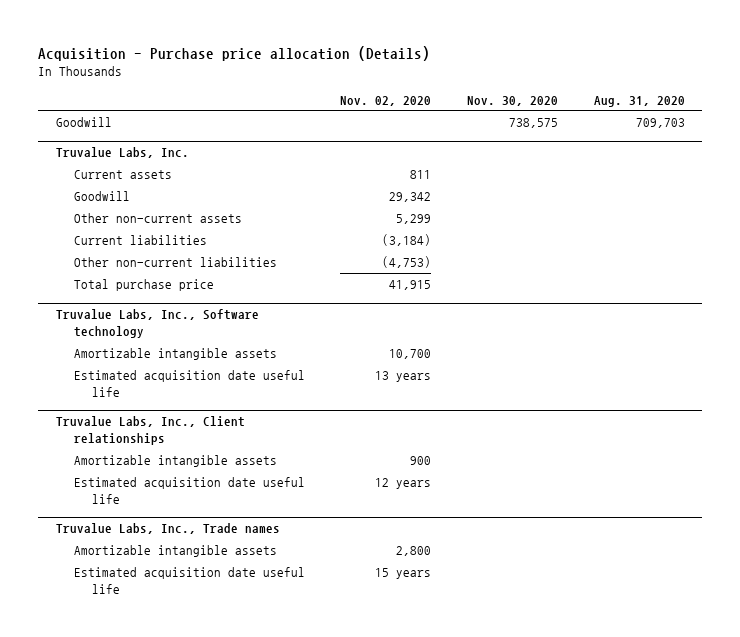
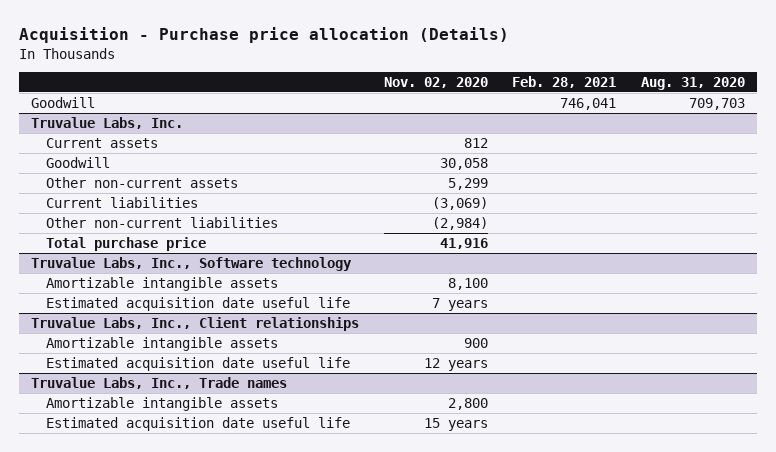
[466,95,558,106] Nov. 30, 2020 -> none
none -> [512,76,617,89] Feb. 28, 2021
[410,170,432,180] 811 -> [463,137,488,148] 812
[389,192,432,203] 29,342 -> [439,157,488,170] 30,058
[382,234,432,247] (3,184) -> [431,196,488,210] (3,069)
[382,256,432,269] (4,753) -> [431,216,488,230] (2,984)
[389,280,432,291] 41,915 -> [439,237,488,249] 41,916
[389,349,432,360] 10,700 -> [447,277,488,290] 8,100
[375,371,432,383] 13 years -> [431,297,488,311] 7 years

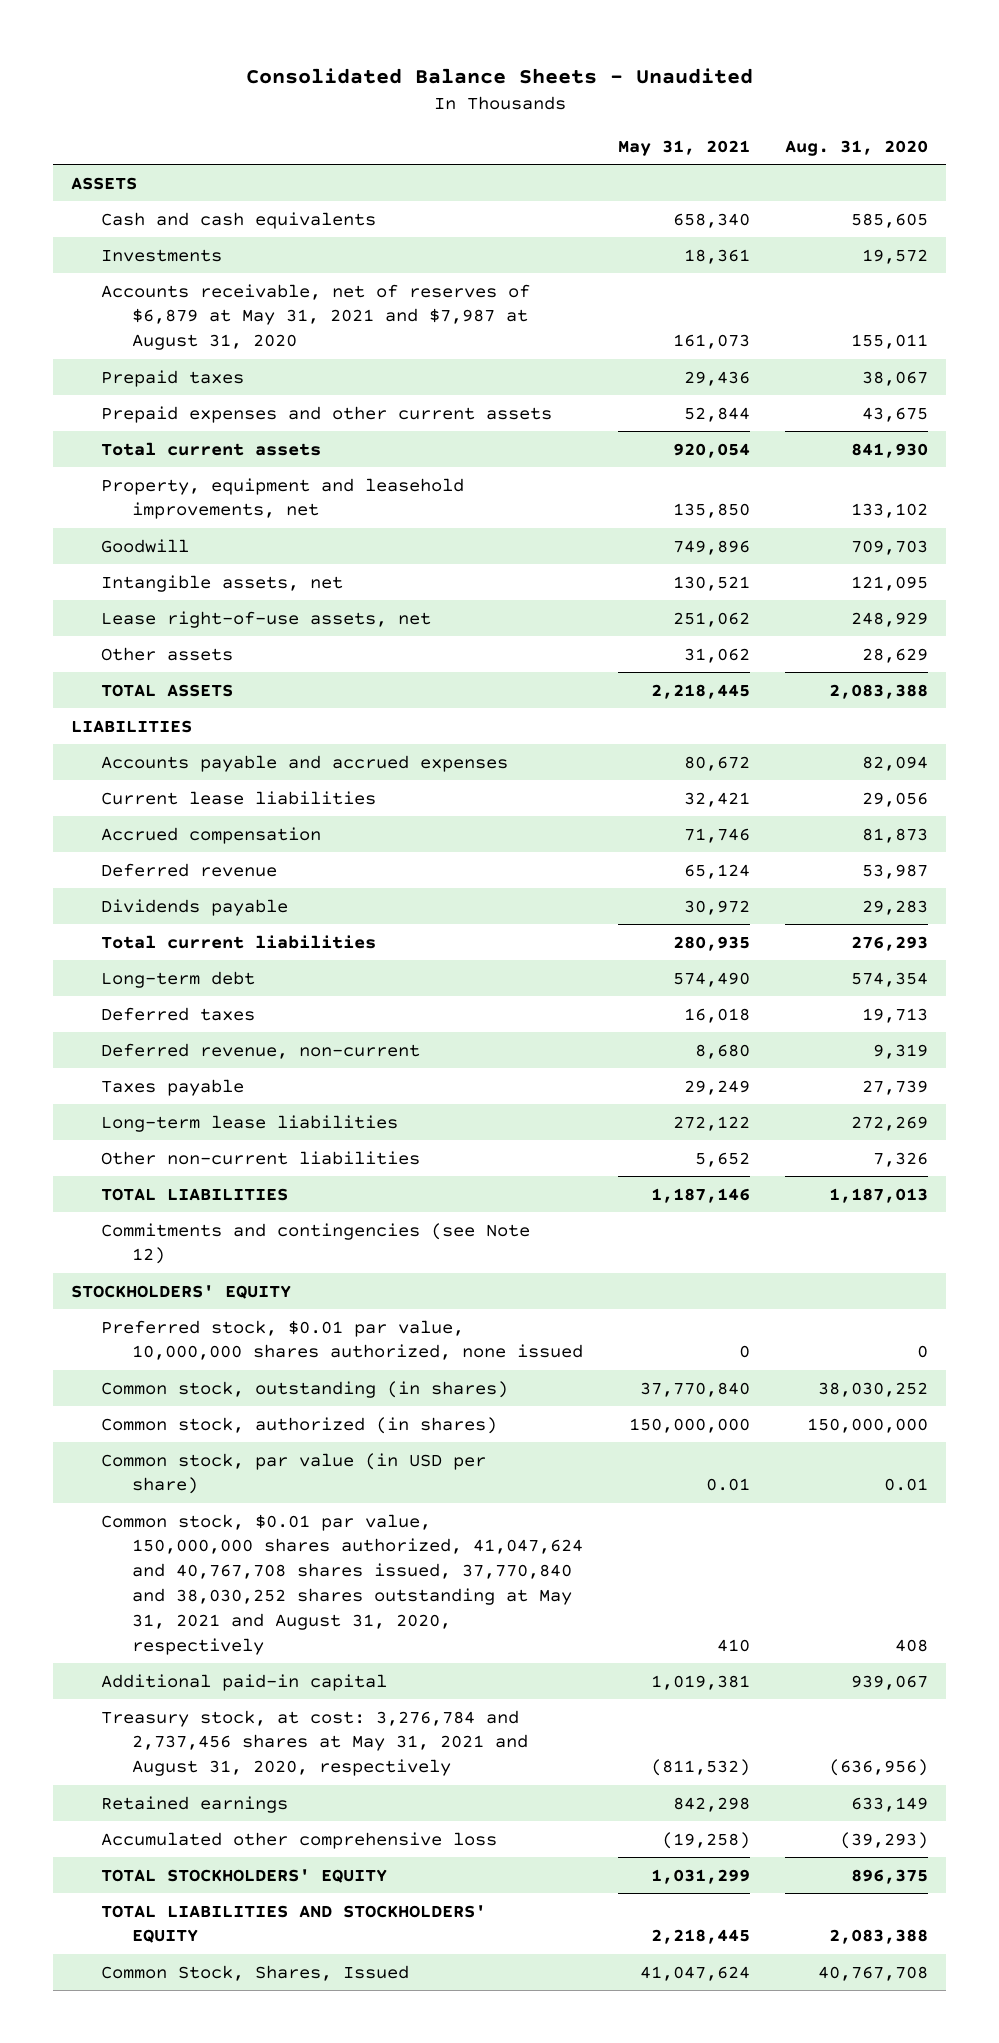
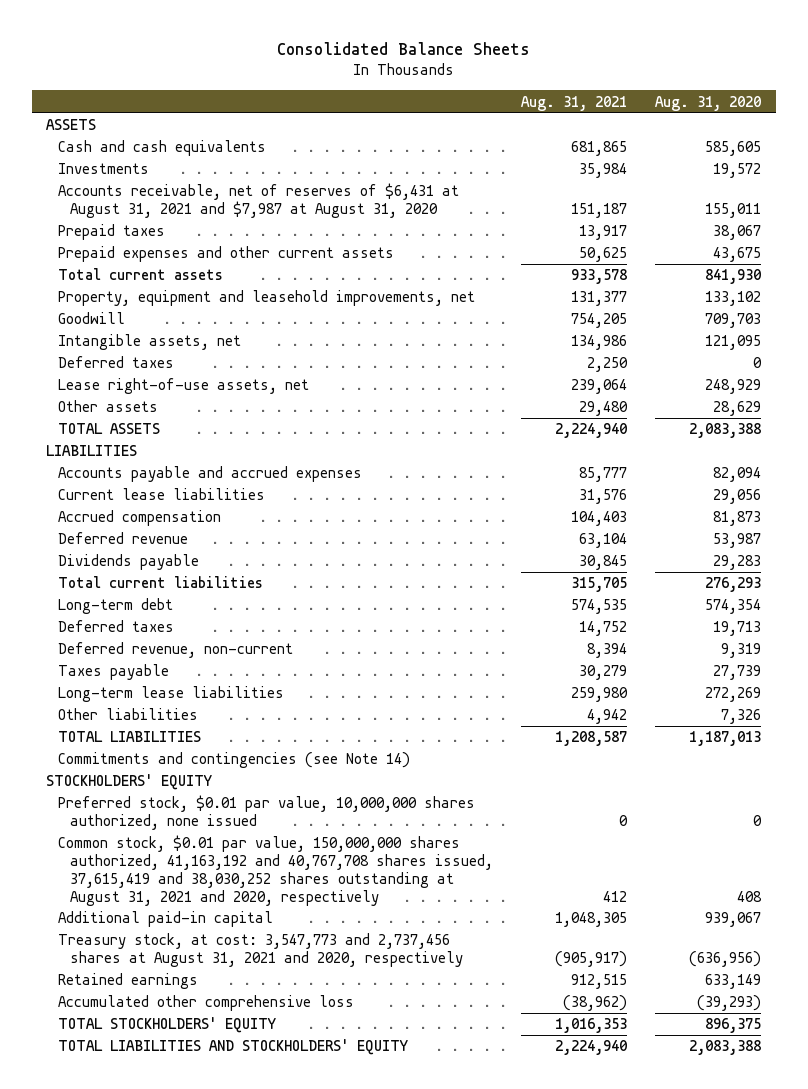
[245,68,753,85] Consolidated Balance Sheets - Unaudited -> [276,42,530,56] Consolidated Balance Sheets
[618,139,751,156] May 31, 2021 -> none
none -> [521,95,628,111] Aug. 31, 2021
[101,283,531,351] Accounts receivable, net of reserves of $6,879 at May 31, 2021 and $7,987 at August 31, 2020 -> [57,183,459,218] Accounts receivable, net of reserves of $6,431 at August 31, 2021 and $7,987 at August 31, 2020
none -> [57,356,174,369] Deferred taxes
[101,1150,421,1165] Other non-current liabilities -> [57,708,198,721] Other liabilities
[101,1222,531,1265] Commitments and contingencies (see Note 12) -> [57,752,410,769] Commitments and contingencies (see Note 14)
[101,1380,509,1398] Common stock, outstanding (in shares) -> none
[101,1416,498,1434] Common stock, authorized (in shares) -> none
[101,1452,487,1495] Common stock, par value (in USD per share) -> none
[101,1513,584,1656] Common stock, $0.01 par value, 150,000,000 shares authorized, 41,047,624 and 40,767,708 shares issued, 37,770,840 and 38,030,252 shares outstanding at May 31, 2021 and August 31, 2020, respectively -> [57,835,493,906] Common stock, $0.01 par value, 150,000,000 shares authorized, 41,163,192 and 40,767,708 shares issued, 37,615,419 and 38,030,252 shares outstanding at August 31, 2021 and 2020, respectively
[101,1709,529,1777] Treasury stock, at cost: 3,276,784 and 2,737,456 shares at May 31, 2021 and August 31, 2020, respectively -> [57,933,463,967] Treasury stock, at cost: 3,547,773 and 2,737,456 shares at August 31, 2021 and 2020, respectively
[101,1964,410,1981] Common Stock, Shares, Issued -> none

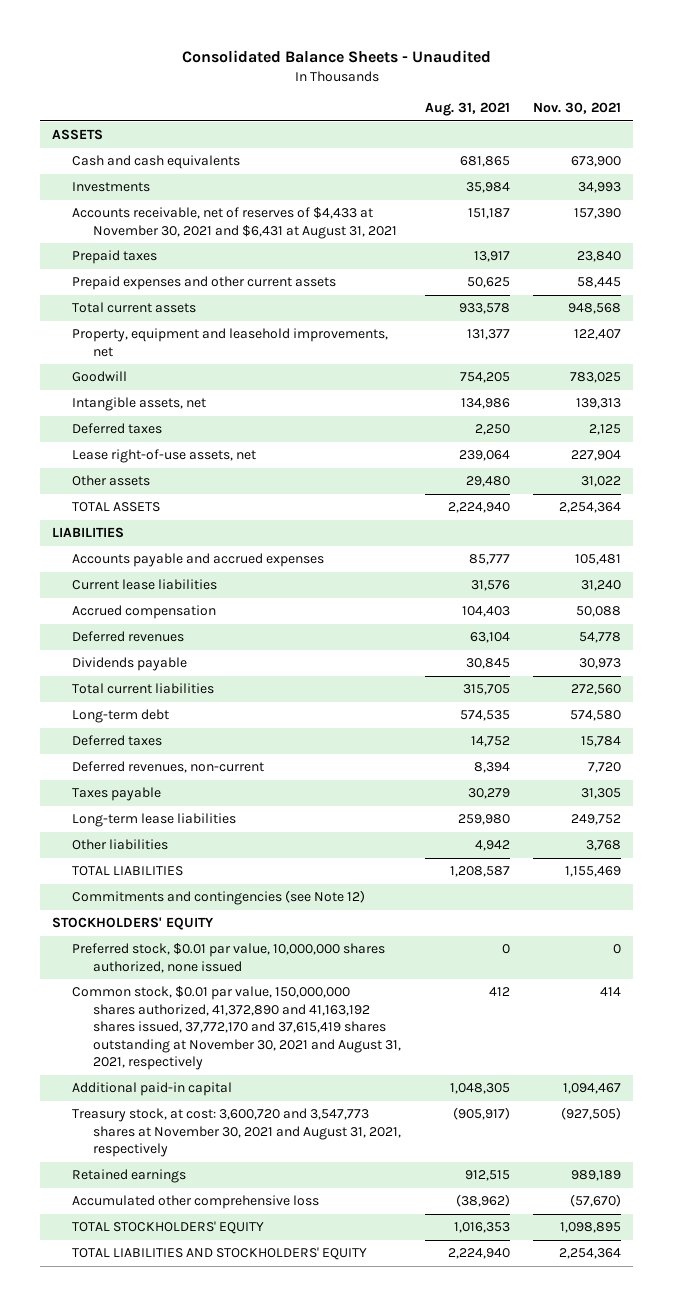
[276,42,530,56] Consolidated Balance Sheets -> [181,49,491,63] Consolidated Balance Sheets - Unaudited
[655,95,762,111] Aug. 31, 2020 -> none
none -> [533,102,622,115] Nov. 30, 2021
[57,183,459,218] Accounts receivable, net of reserves of $6,431 at August 31, 2021 and $7,987 at August 31, 2020 -> [72,207,398,239] Accounts receivable, net of reserves of $4,433 at November 30, 2021 and $6,431 at August 31, 2021
[57,532,188,545] Deferred revenue -> [72,631,185,643] Deferred revenues
[57,642,293,659] Deferred revenue, non-current -> [72,761,265,774] Deferred revenues, non-current
[57,752,410,769] Commitments and contingencies (see Note 14) -> [72,890,366,906] Commitments and contingencies (see Note 12)
[57,835,493,906] Common stock, $0.01 par value, 150,000,000 shares authorized, 41,163,192 and 40,767,708 shares issued, 37,615,419 and 38,030,252 shares outstanding at August 31, 2021 and 2020, respectively -> [72,986,402,1071] Common stock, $0.01 par value, 150,000,000 shares authorized, 41,372,890 and 41,163,192 shares issued, 37,772,170 and 37,615,419 shares outstanding at November 30, 2021 and August 31, 2021, respectively
[57,933,463,967] Treasury stock, at cost: 3,547,773 and 2,737,456 shares at August 31, 2021 and 2020, respectively -> [72,1108,402,1158] Treasury stock, at cost: 3,600,720 and 3,547,773 shares at November 30, 2021 and August 31, 2021, respectively

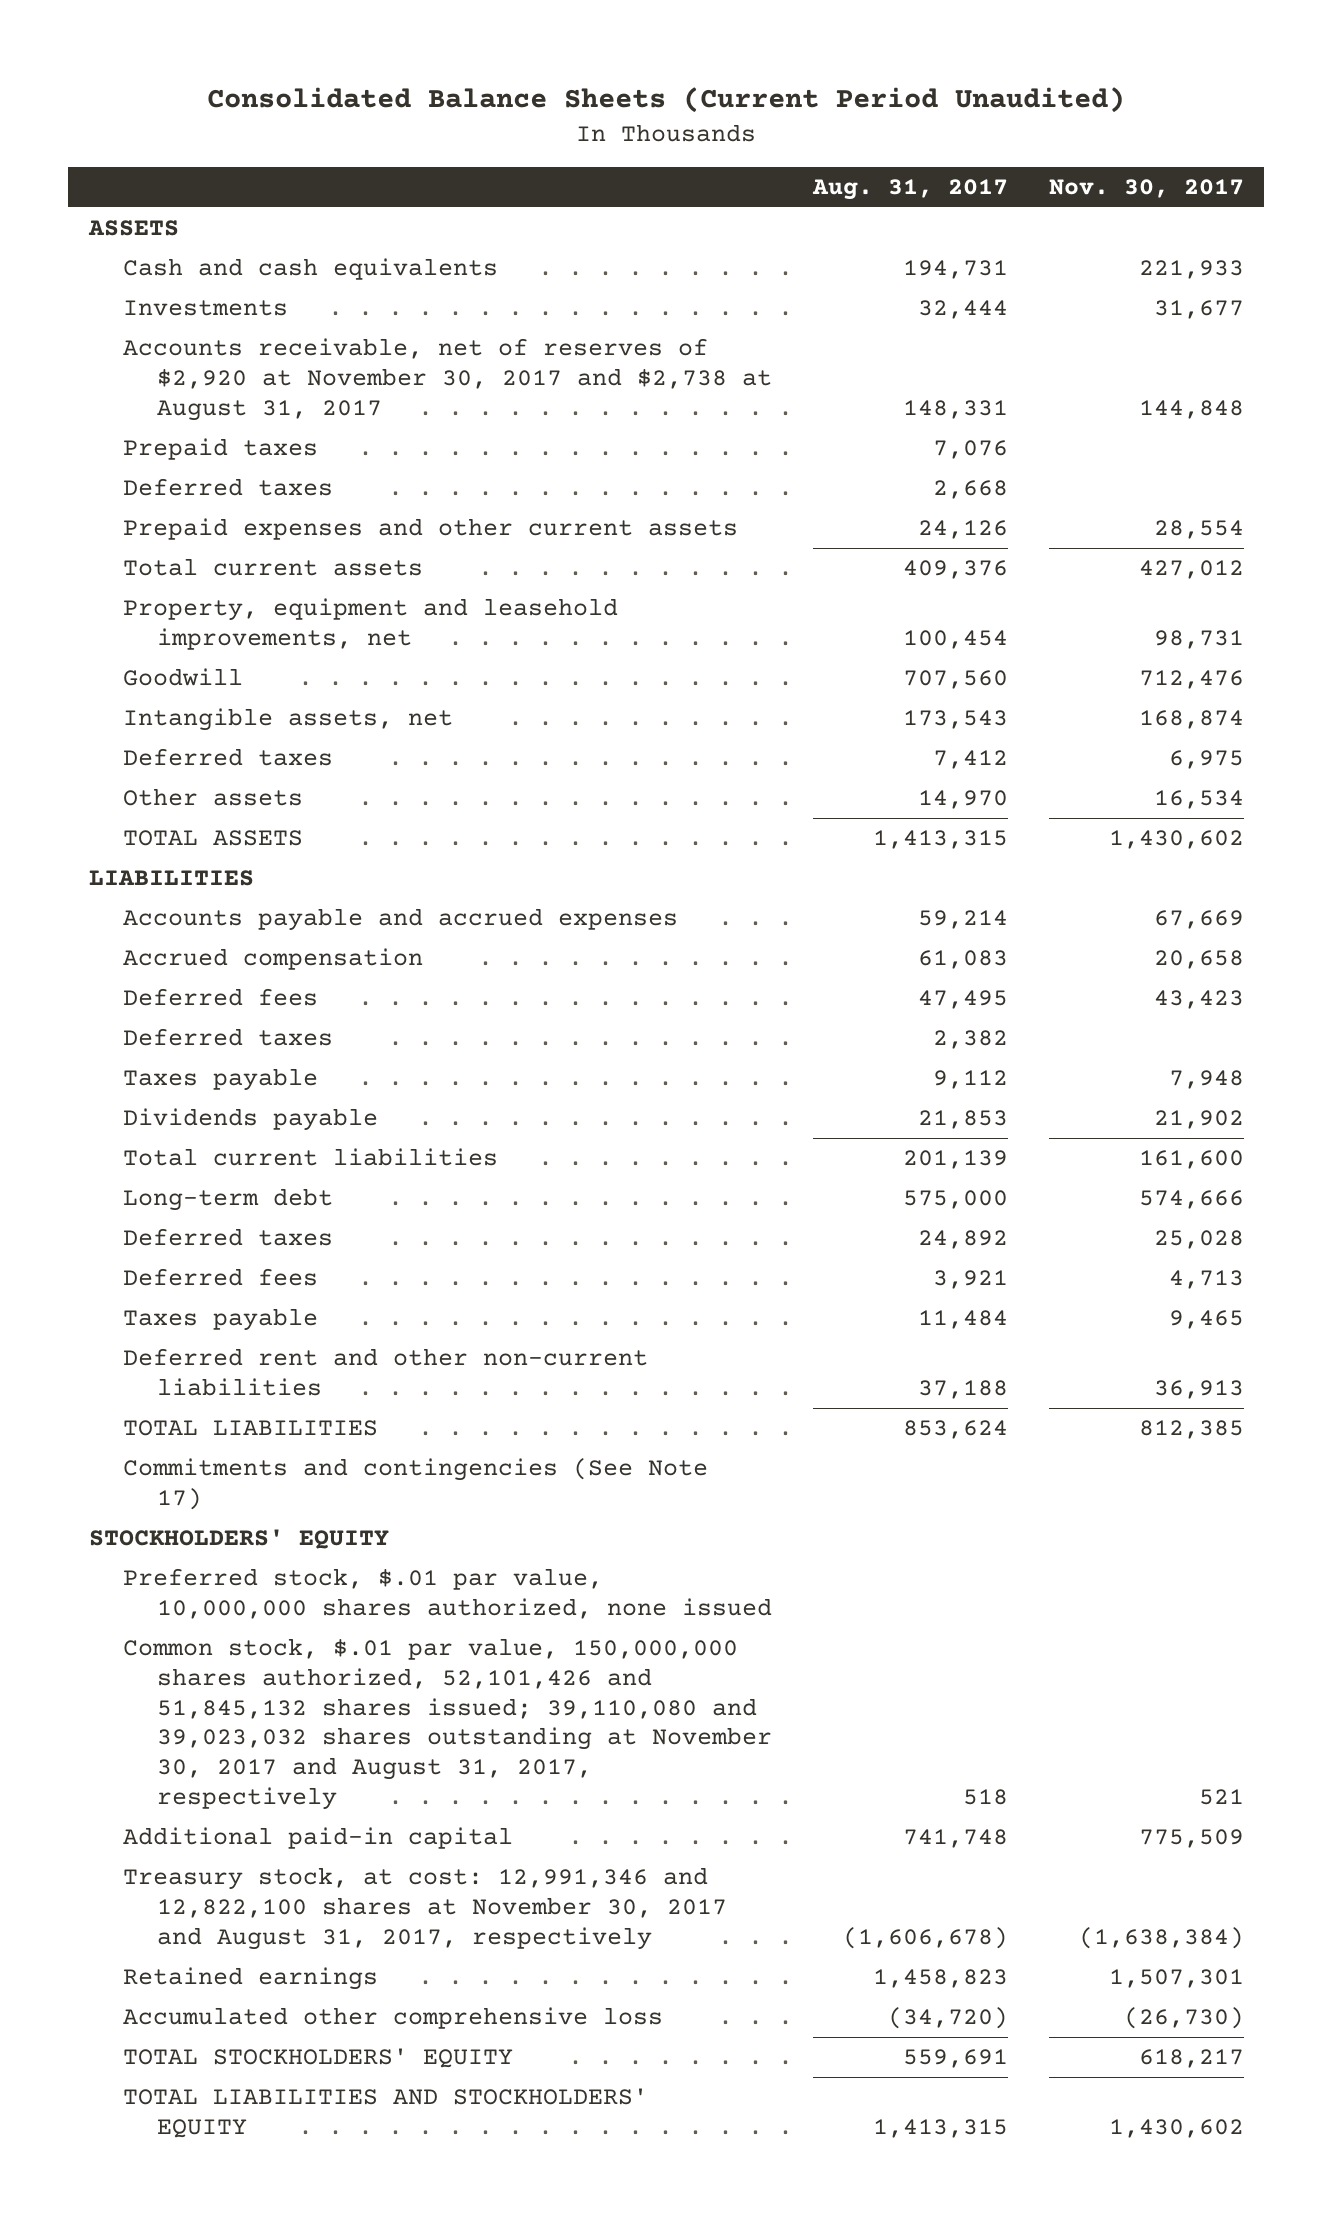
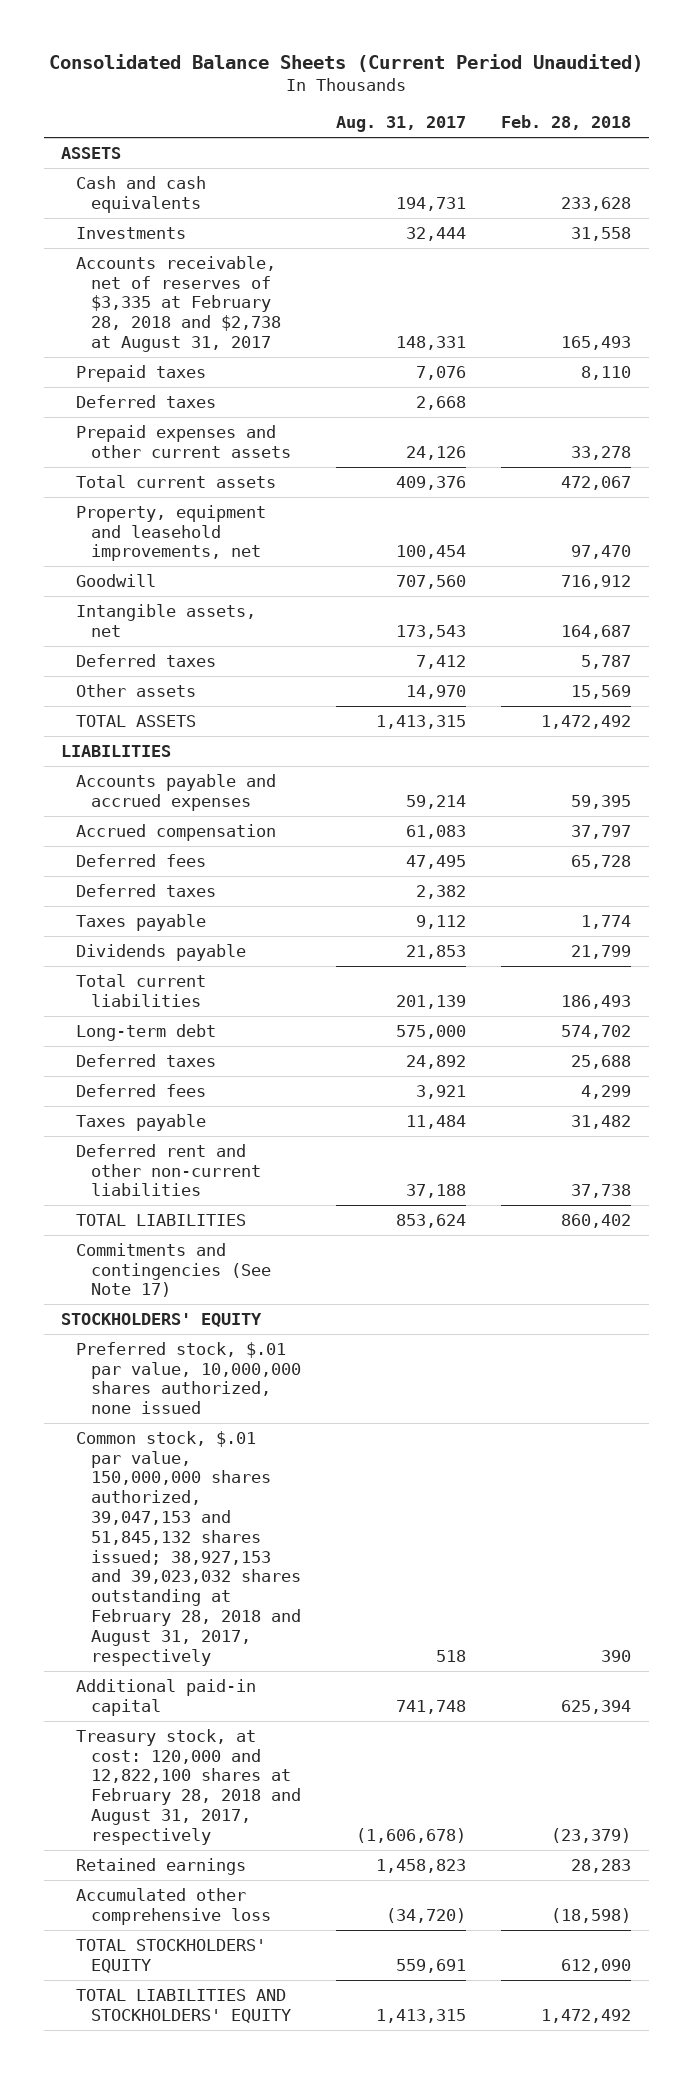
[1048,179,1244,199] Nov. 30, 2017 -> none
none -> [501,115,632,131] Feb. 28, 2018
[123,338,773,421] Accounts receivable, net of reserves of $2,920 at November 30, 2017 and $2,738 at August 31, 2017 -> [76,255,281,353] Accounts receivable, net of reserves of $3,335 at February 28, 2018 and $2,738 at August 31, 2017
[123,1638,773,1810] Common stock, $.01 par value, 150,000,000 shares authorized, 52,101,426 and 51,845,132 shares issued; 39,110,080 and 39,023,032 shares outstanding at November 30, 2017 and August 31, 2017, respectively -> [76,1430,301,1666] Common stock, $.01 par value, 150,000,000 shares authorized, 39,047,153 and 51,845,132 shares issued; 38,927,153 and 39,023,032 shares outstanding at February 28, 2018 and August 31, 2017, respectively
[123,1867,728,1950] Treasury stock, at cost: 12,991,346 and 12,822,100 shares at November 30, 2017 and August 31, 2017, respectively -> [76,1728,301,1845] Treasury stock, at cost: 120,000 and 12,822,100 shares at February 28, 2018 and August 31, 2017, respectively

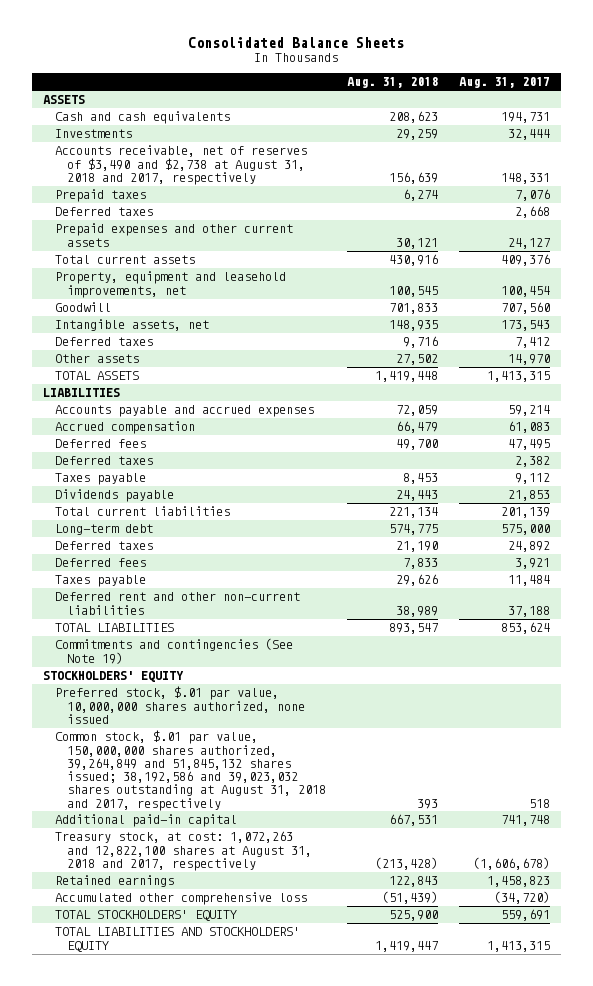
[49,54,644,73] Consolidated Balance Sheets (Current Period Unaudited) -> [188,37,405,49] Consolidated Balance Sheets
[501,115,632,131] Feb. 28, 2018 -> none
none -> [347,77,439,89] Aug. 31, 2018
[76,255,281,353] Accounts receivable, net of reserves of $3,335 at February 28, 2018 and $2,738 at August 31, 2017 -> [54,145,307,185] Accounts receivable, net of reserves of $3,490 and $2,738 at August 31, 2018 and 2017, respectively
[406,445,467,460] 24,126 -> [508,237,551,249] 24,127
[76,1242,271,1298] Commitments and contingencies (See Note 17) -> [54,638,293,664] Commitments and contingencies (See Note 19)
[76,1430,301,1666] Common stock, $.01 par value, 150,000,000 shares authorized, 39,047,153 and 51,845,132 shares issued; 38,927,153 and 39,023,032 shares outstanding at February 28, 2018 and August 31, 2017, respectively -> [54,730,327,811] Common stock, $.01 par value, 150,000,000 shares authorized, 39,264,849 and 51,845,132 shares issued; 38,192,586 and 39,023,032 shares outstanding at August 31, 2018 and 2017, respectively
[76,1728,301,1845] Treasury stock, at cost: 120,000 and 12,822,100 shares at February 28, 2018 and August 31, 2017, respectively -> [54,831,313,871] Treasury stock, at cost: 1,072,263 and 12,822,100 shares at August 31, 2018 and 2017, respectively

